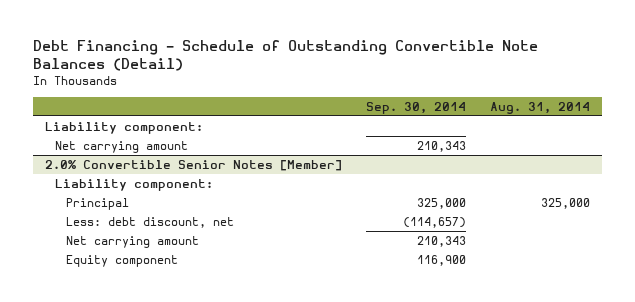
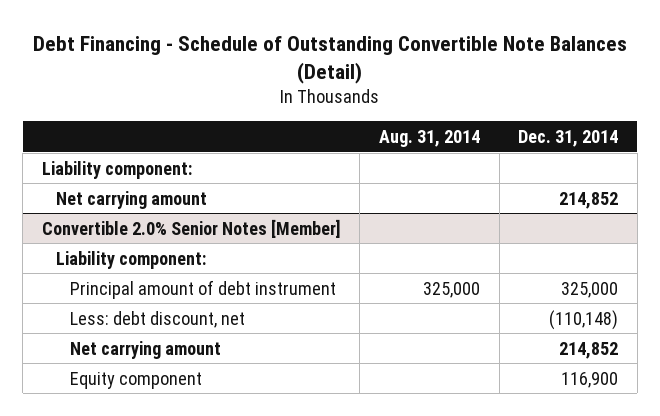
[365,101,466,114] Sep. 30, 2014 -> none
none -> [518,129,619,147] Dec. 31, 2014
[44,159,342,171] 2.0% Convertible Senior Notes [Member] -> [41,218,341,238] Convertible 2.0% Senior Notes [Member]
[66,197,130,210] Principal -> [69,279,336,299] Principal amount of debt instrument

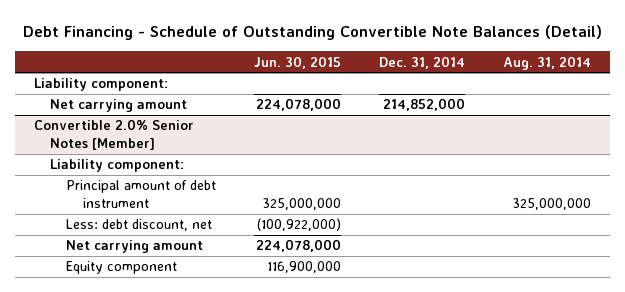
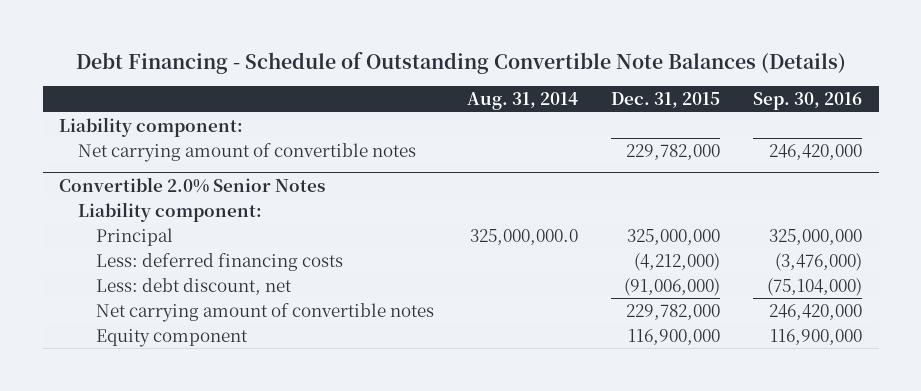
[22,25,602,41] Debt Financing - Schedule of Outstanding Convertible Note Balances (Detail) -> [75,52,846,75] Debt Financing - Schedule of Outstanding Convertible Note Balances (Details)
[254,55,342,69] Jun. 30, 2015 -> none
[379,55,466,69] Dec. 31, 2014 -> none
none -> [611,92,721,109] Dec. 31, 2015
none -> [753,92,863,111] Sep. 30, 2016
[50,99,188,113] Net carrying amount -> [77,142,416,162] Net carrying amount of convertible notes
[34,119,195,150] Convertible 2.0% Senior Notes [Member] -> [59,176,326,193] Convertible 2.0% Senior Notes
[66,180,217,208] Principal amount of debt instrument -> [96,227,174,246] Principal
[511,197,591,210] 325,000,000 -> [470,228,579,245] 325,000,000.0
none -> [96,252,344,271] Less: deferred financing costs
[66,240,204,254] Net carrying amount -> [96,302,435,322] Net carrying amount of convertible notes

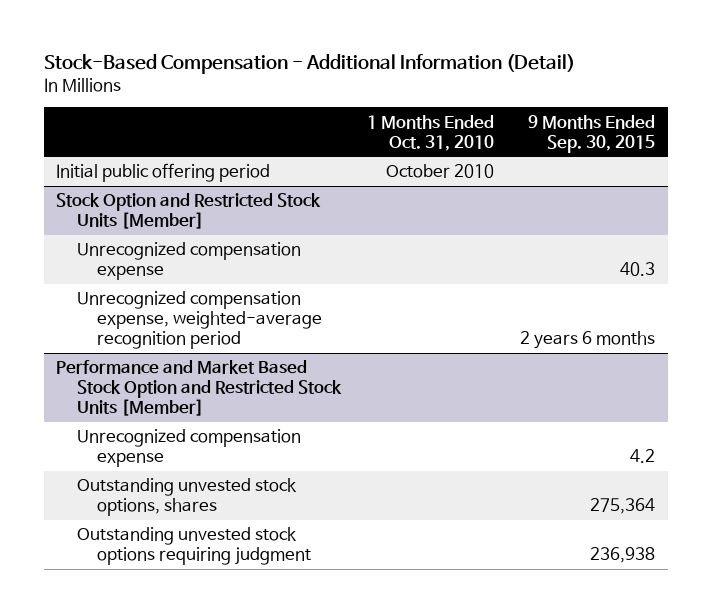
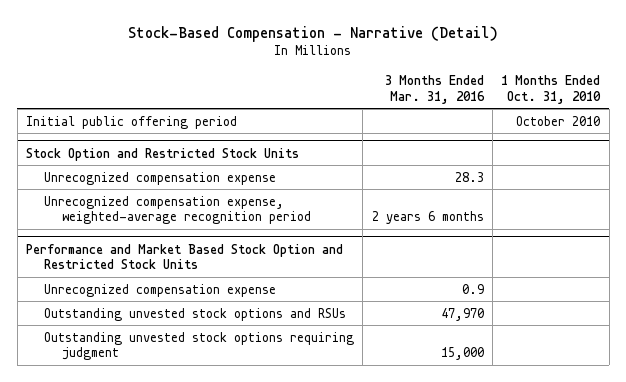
[43,53,575,74] Stock-Based Compensation - Additional Information (Detail) -> [128,25,499,42] Stock-Based Compensation - Narrative (Detail)
[527,114,655,153] 9 Months Ended Sep. 30, 2015 -> none
none -> [384,75,485,104] 3 Months Ended Mar. 31, 2016
[56,193,322,230] Stock Option and Restricted Stock Units [Member] -> [25,147,299,161] Stock Option and Restricted Stock Units
[56,360,342,417] Performance and Market Based Stock Option and Restricted Stock Units [Member] -> [25,243,343,270] Performance and Market Based Stock Option and Restricted Stock Units
[76,478,297,517] Outstanding unvested stock options, shares -> [43,307,346,321] Outstanding unvested stock options and RSUs

